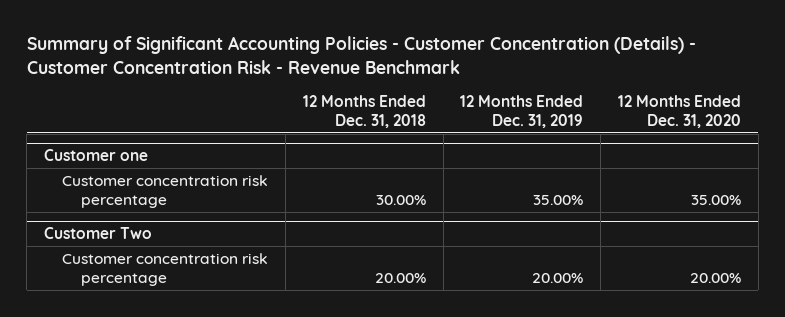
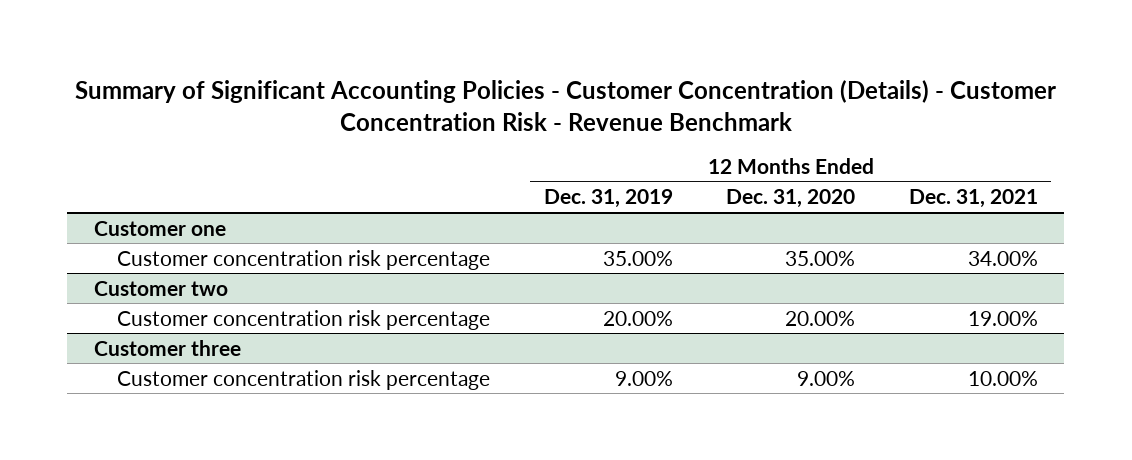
[302,95,426,129] 12 Months Ended Dec. 31, 2018 -> none
none -> [908,189,1038,209] Dec. 31, 2021
[43,227,152,240] Customer Two -> [93,280,228,296] Customer two
none -> [93,339,241,356] Customer three
none -> [116,369,490,390] Customer concentration risk percentage

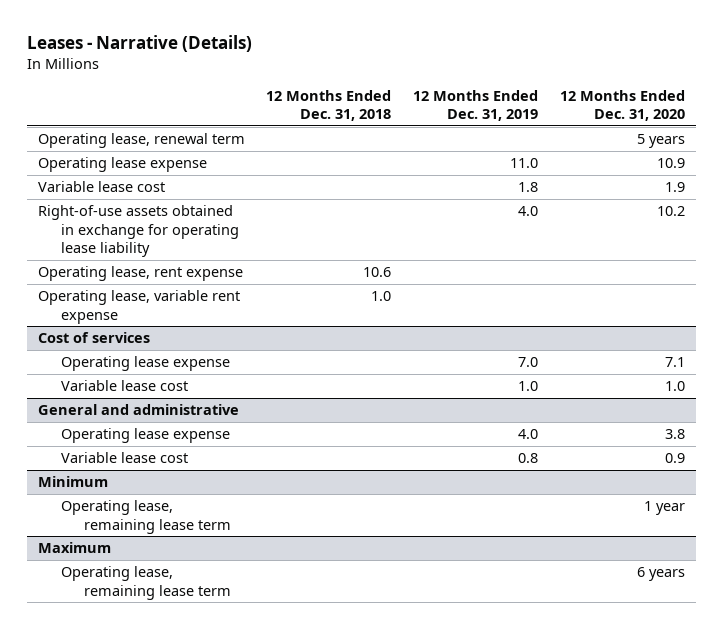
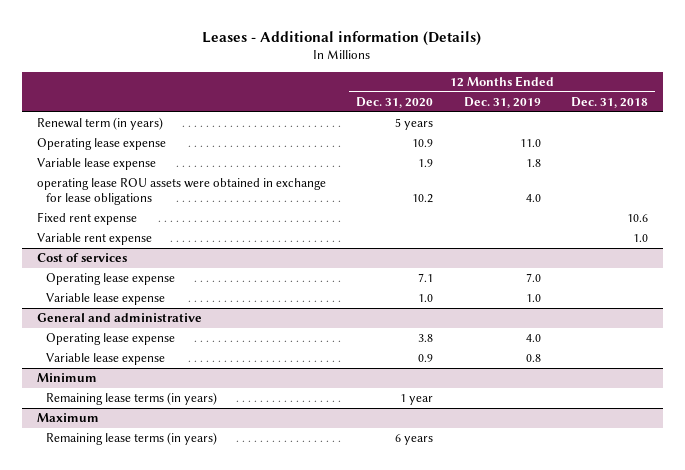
[26,35,252,53] Leases - Narrative (Details) -> [202,30,482,46] Leases - Additional information (Details)
[37,133,245,149] Operating lease, renewal term -> [36,117,163,131] Renewal term (in years)
[37,266,243,282] Operating lease, rent expense -> none
[37,181,165,193] Variable lease cost -> [36,158,156,171] Variable lease expense
[37,205,239,258] Right-of-use assets obtained in exchange for operating lease liability -> [36,178,326,205] operating lease ROU assets were obtained in exchange for lease obligations
none -> [36,212,137,226] Fixed rent expense
[37,290,240,324] Operating lease, variable rent expense -> [36,233,152,246] Variable rent expense
[60,380,188,392] Variable lease cost -> [46,293,166,306] Variable lease expense
[60,452,188,464] Variable lease cost -> [46,353,166,366] Variable lease expense
[60,500,232,534] Operating lease, remaining lease term -> [46,392,218,406] Remaining lease terms (in years)
[60,566,232,600] Operating lease, remaining lease term -> [46,432,218,446] Remaining lease terms (in years)

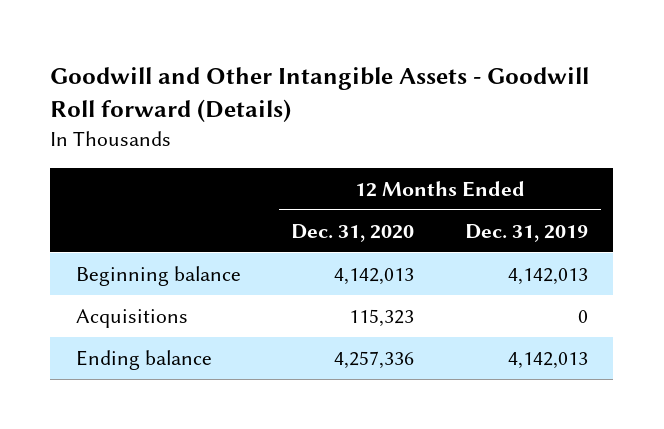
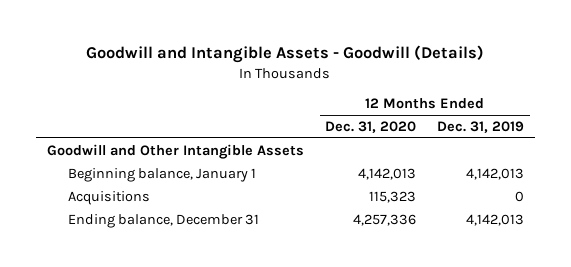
[50,66,590,123] Goodwill and Other Intangible Assets - Goodwill Roll forward (Details) -> [86,45,485,64] Goodwill and Intangible Assets - Goodwill (Details)
none -> [46,143,304,159] Goodwill and Other Intangible Assets
[75,265,241,286] Beginning balance -> [68,167,257,182] Beginning balance, January 1
[75,349,212,370] Ending balance -> [68,213,260,228] Ending balance, December 31

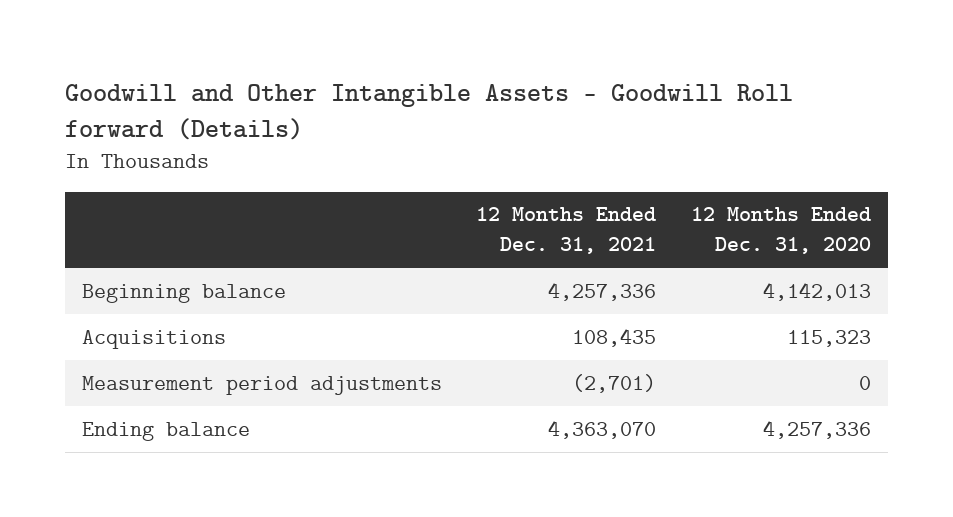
[86,45,485,64] Goodwill and Intangible Assets - Goodwill (Details) -> [65,84,794,141] Goodwill and Other Intangible Assets - Goodwill Roll forward (Details)
[437,121,525,134] Dec. 31, 2019 -> none
none -> [476,207,657,255] 12 Months Ended Dec. 31, 2021
[46,143,304,159] Goodwill and Other Intangible Assets -> none
[68,167,257,182] Beginning balance, January 1 -> [82,283,287,303] Beginning balance
none -> [82,375,443,395] Measurement period adjustments
[68,213,260,228] Ending balance, December 31 -> [82,421,251,441] Ending balance

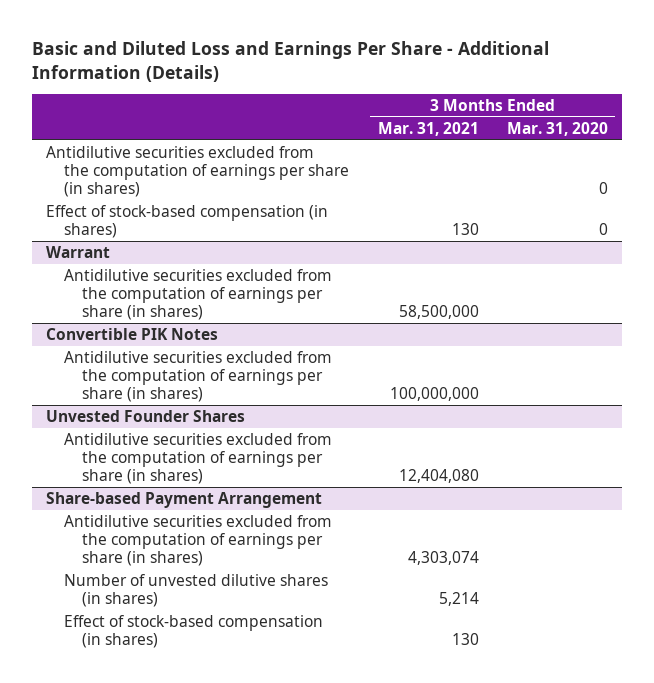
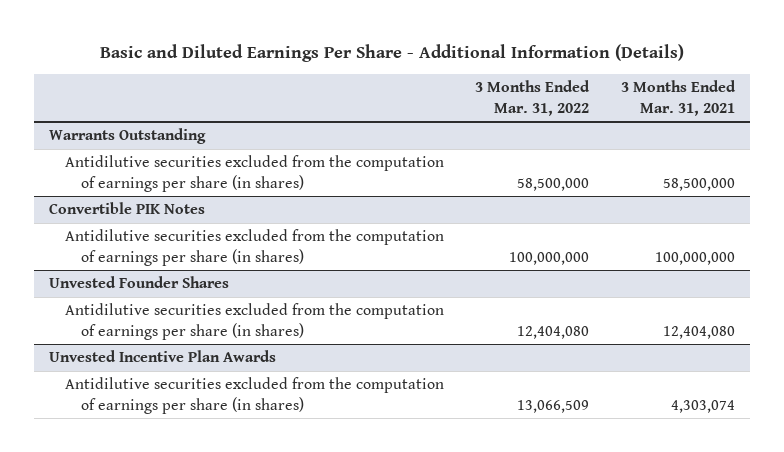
[31,41,549,83] Basic and Diluted Loss and Earnings Per Share - Additional Information (Details) -> [99,44,684,63] Basic and Diluted Earnings Per Share - Additional Information (Details)
[506,121,608,136] Mar. 31, 2020 -> none
none -> [475,80,591,116] 3 Months Ended Mar. 31, 2022
[45,145,350,197] Antidilutive securities excluded from the computation of earnings per share (in shares) -> none
[45,204,328,238] Effect of stock-based compensation (in shares) -> none
[45,245,110,258] Warrant -> [49,128,207,145] Warrants Outstanding
[45,491,322,508] Share-based Payment Arrangement -> [49,350,277,363] Unvested Incentive Plan Awards
[64,573,329,607] Number of unvested dilutive shares (in shares) -> none
[64,614,324,648] Effect of stock-based compensation (in shares) -> none

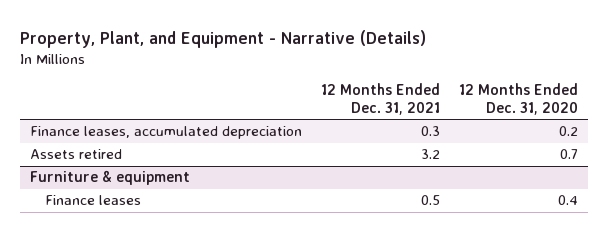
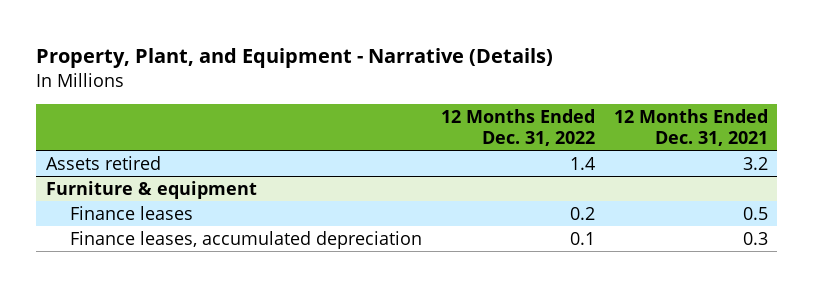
[459,83,579,115] 12 Months Ended Dec. 31, 2020 -> none
none -> [441,109,596,146] 12 Months Ended Dec. 31, 2022
[29,126,302,140] Finance leases, accumulated depreciation -> none
none -> [70,230,423,249] Finance leases, accumulated depreciation

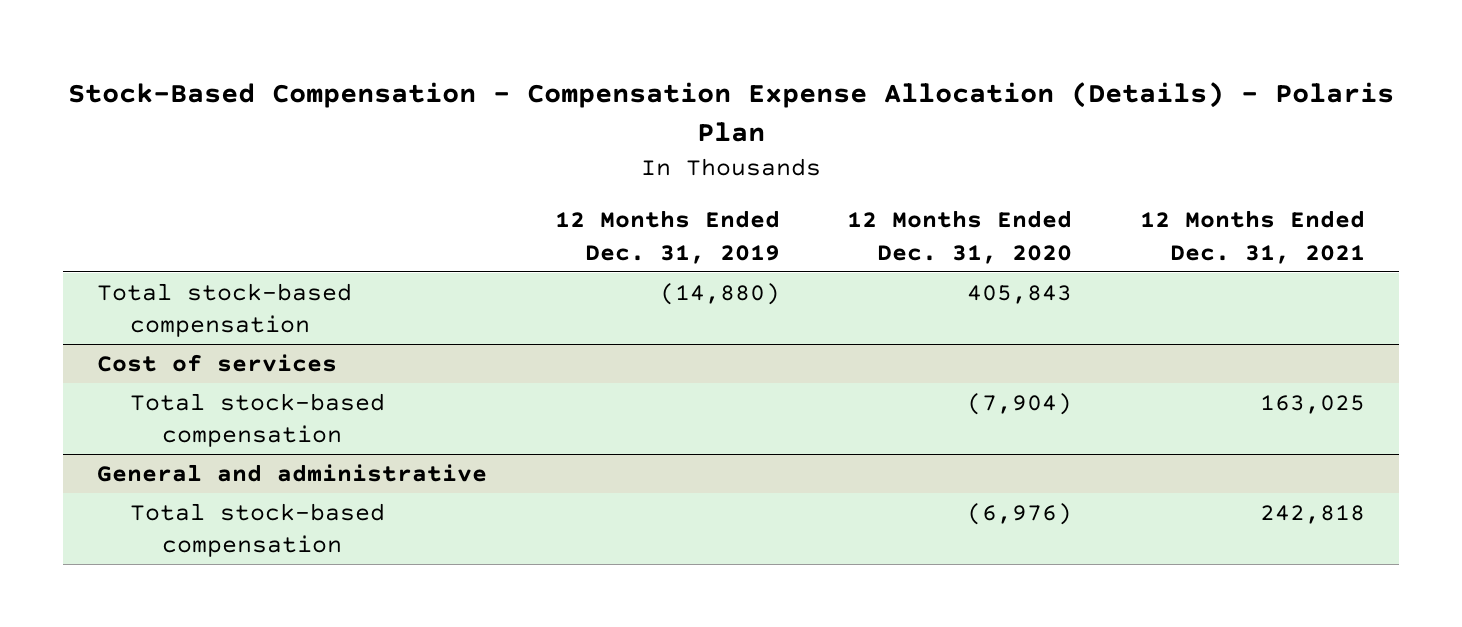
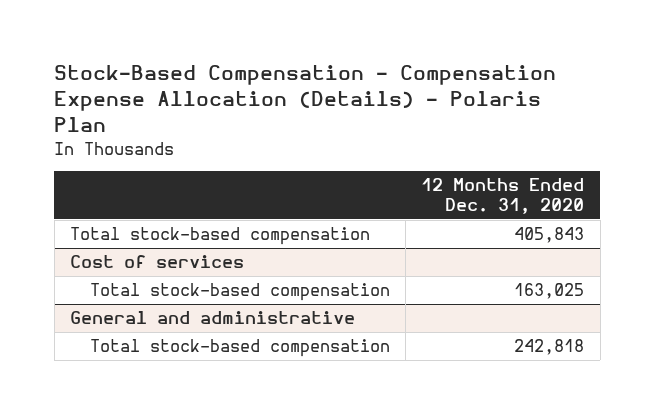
[554,210,780,264] 12 Months Ended Dec. 31, 2019 -> none
[1140,210,1366,264] 12 Months Ended Dec. 31, 2021 -> none
[967,392,1073,415] (7,904) -> [514,283,585,300] 163,025
[967,502,1073,525] (6,976) -> [514,339,585,356] 242,818

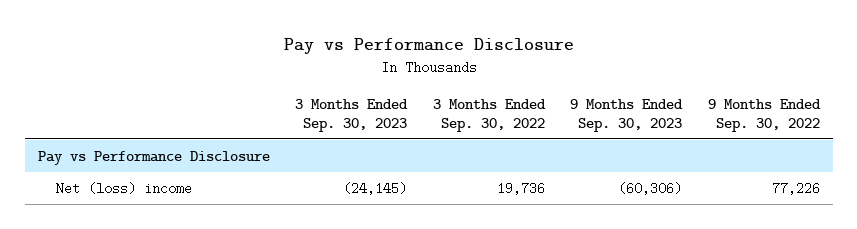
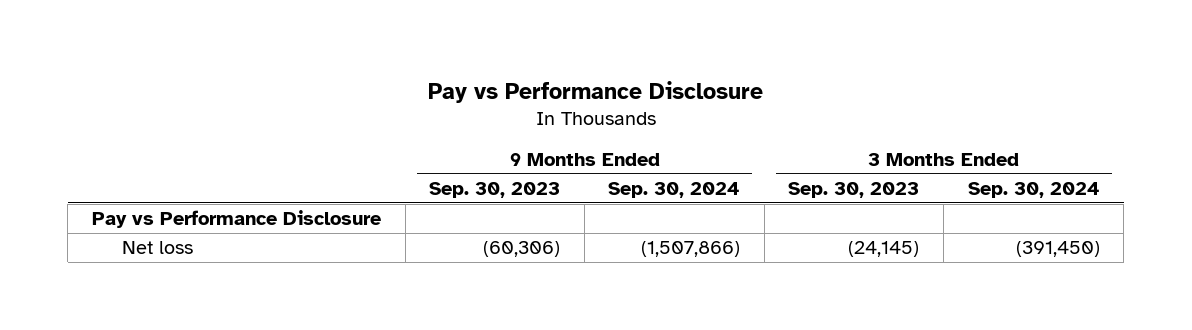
[432,98,546,132] 3 Months Ended Sep. 30, 2022 -> none
[707,98,821,132] 9 Months Ended Sep. 30, 2022 -> none
none -> [608,182,741,199] Sep. 30, 2024
none -> [967,182,1100,199] Sep. 30, 2024
[56,181,193,195] Net (loss) income -> [122,241,194,255] Net loss

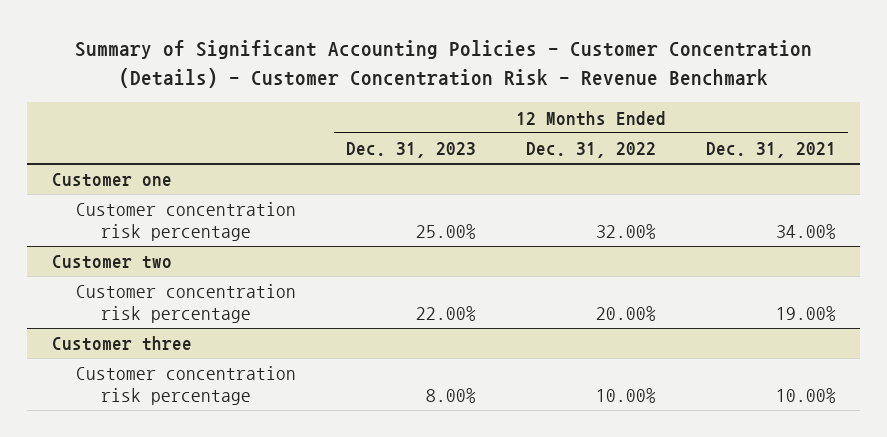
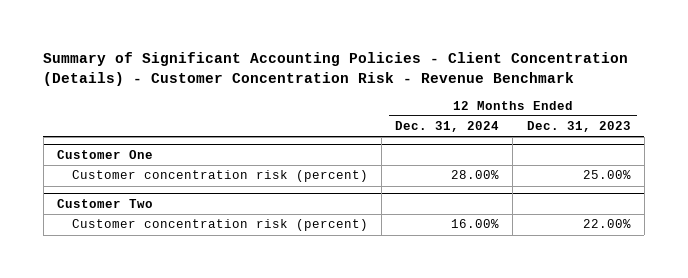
[74,40,812,89] Summary of Significant Accounting Policies - Customer Concentration (Details) - Customer Concentration Risk - Revenue Benchmark -> [43,51,629,86] Summary of Significant Accounting Policies - Client Concentration (Details) - Customer Concentration Risk - Revenue Benchmark
[525,142,656,159] Dec. 31, 2022 -> none
[705,142,836,159] Dec. 31, 2021 -> none
none -> [395,121,500,133] Dec. 31, 2024
[51,336,192,352] Customer three -> none
[76,366,297,405] Customer concentration risk percentage -> none
[51,173,172,188] Customer one -> [57,150,154,160] Customer One
[76,202,297,241] Customer concentration risk percentage -> [72,170,369,183] Customer concentration risk (percent)
[51,255,172,270] Customer two -> [57,199,154,209] Customer Two
[76,284,297,323] Customer concentration risk percentage -> [72,219,369,232] Customer concentration risk (percent)

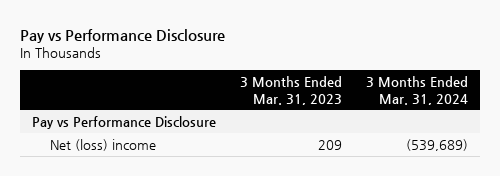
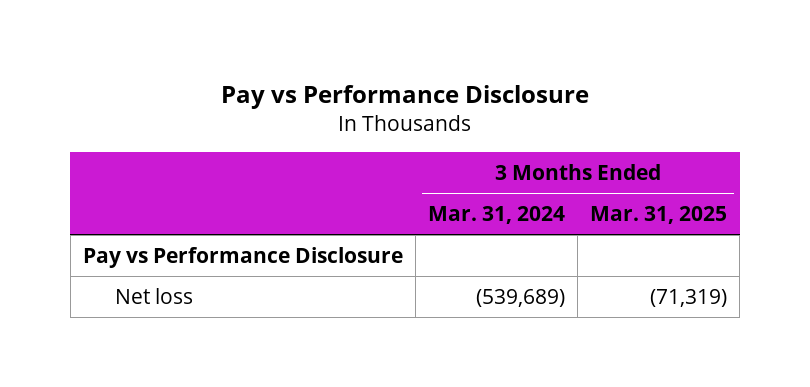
[239,76,342,105] 3 Months Ended Mar. 31, 2023 -> none
none -> [590,206,728,225] Mar. 31, 2025
[49,138,156,151] Net (loss) income -> [115,288,194,305] Net loss

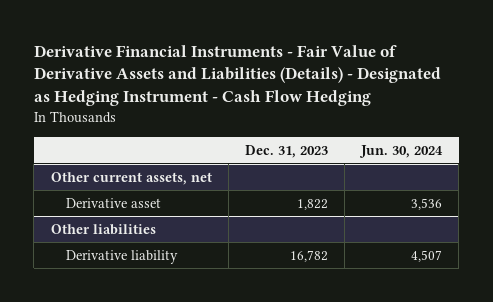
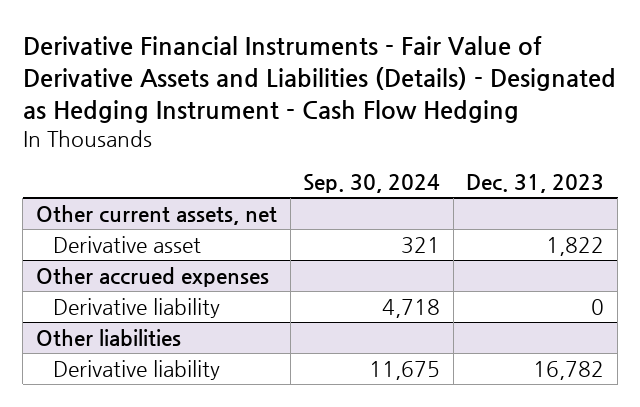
[359,144,444,158] Jun. 30, 2024 -> none
none -> [303,173,441,193] Sep. 30, 2024
none -> [35,266,269,287] Other accrued expenses
none -> [53,297,221,318] Derivative liability

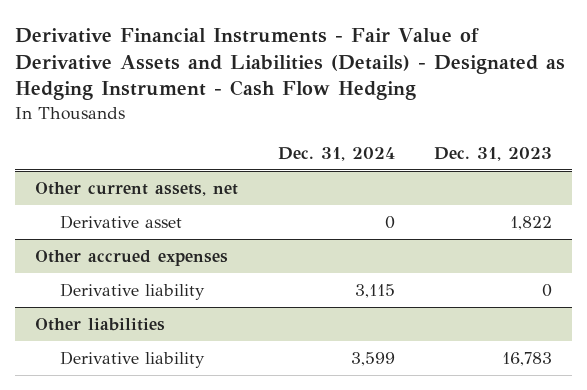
[303,173,441,193] Sep. 30, 2024 -> none
none -> [277,146,395,161] Dec. 31, 2024
[533,360,605,380] 16,782 -> [502,351,553,366] 16,783

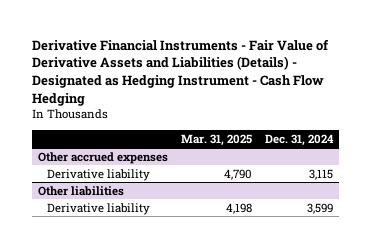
[434,146,553,161] Dec. 31, 2023 -> none
none -> [181,133,253,146] Mar. 31, 2025
[34,181,238,196] Other current assets, net -> none
[60,214,183,229] Derivative asset -> none

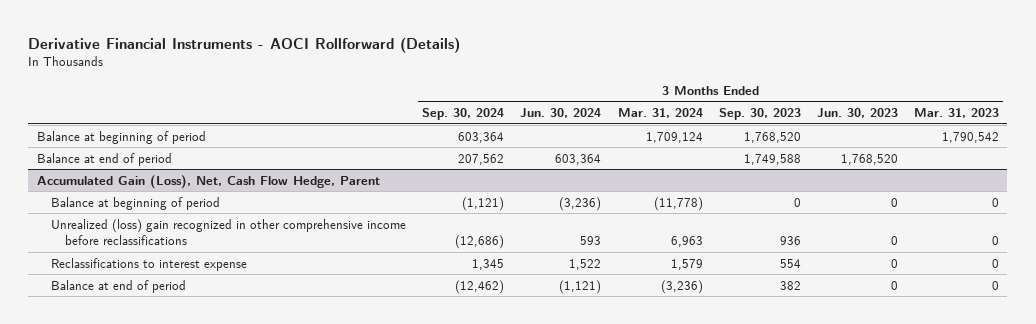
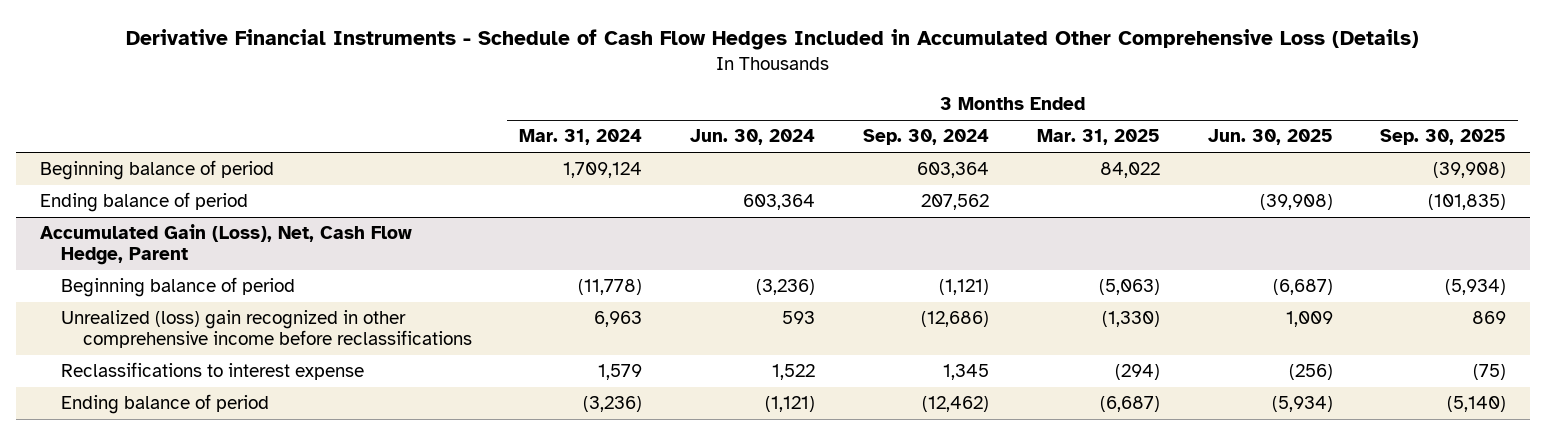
[28,36,461,53] Derivative Financial Instruments - AOCI Rollforward (Details) -> [126,28,1420,50] Derivative Financial Instruments - Schedule of Cash Flow Hedges Included in Accumulated Other Comprehensive Loss (Details)
[718,108,801,121] Sep. 30, 2023 -> none
[816,108,898,119] Jun. 30, 2023 -> none
[914,108,1000,119] Mar. 31, 2023 -> none
none -> [1036,129,1160,146] Mar. 31, 2025
none -> [1207,129,1333,146] Jun. 30, 2025
none -> [1380,129,1507,146] Sep. 30, 2025
[36,130,206,144] Balance at beginning of period -> [40,160,275,181] Beginning balance of period
[36,152,172,166] Balance at end of period -> [40,192,249,213] Ending balance of period
[50,196,220,210] Balance at beginning of period -> [61,277,296,298] Beginning balance of period
[50,279,186,293] Balance at end of period -> [61,394,270,415] Ending balance of period

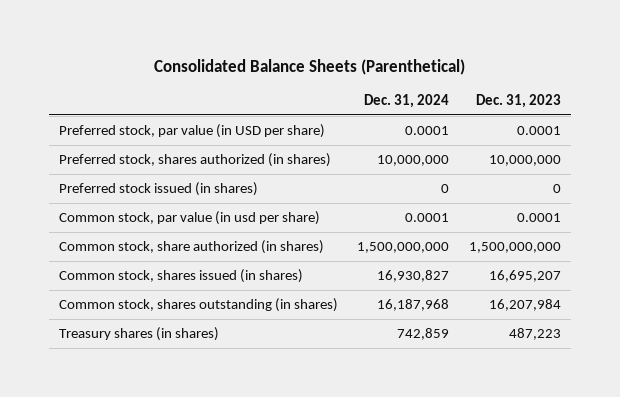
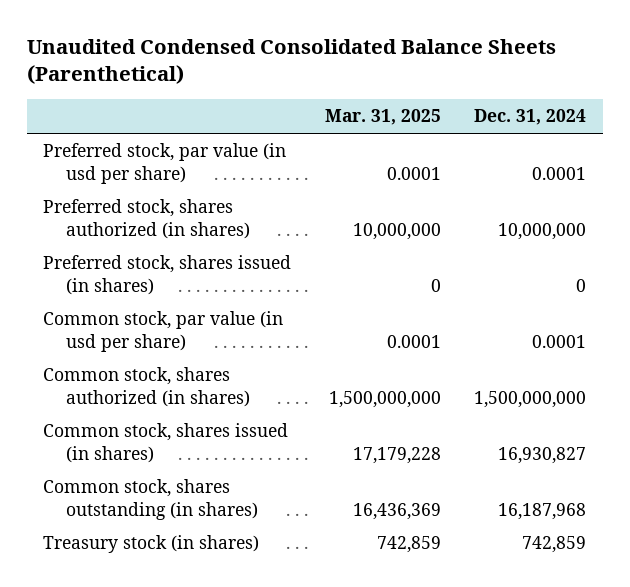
[153,58,465,75] Consolidated Balance Sheets (Parenthetical) -> [26,38,556,85] Unaudited Condensed Consolidated Balance Sheets (Parenthetical)
[475,94,561,109] Dec. 31, 2023 -> none
none -> [324,109,441,126] Mar. 31, 2025
[58,124,325,139] Preferred stock, par value (in USD per share) -> [43,143,287,184] Preferred stock, par value (in usd per share)
[58,182,258,197] Preferred stock issued (in shares) -> [43,255,292,295] Preferred stock, shares issued (in shares)
[58,240,324,255] Common stock, share authorized (in shares) -> [43,367,250,407] Common stock, shares authorized (in shares)
[58,327,219,342] Treasury shares (in shares) -> [43,535,260,554] Treasury stock (in shares)

